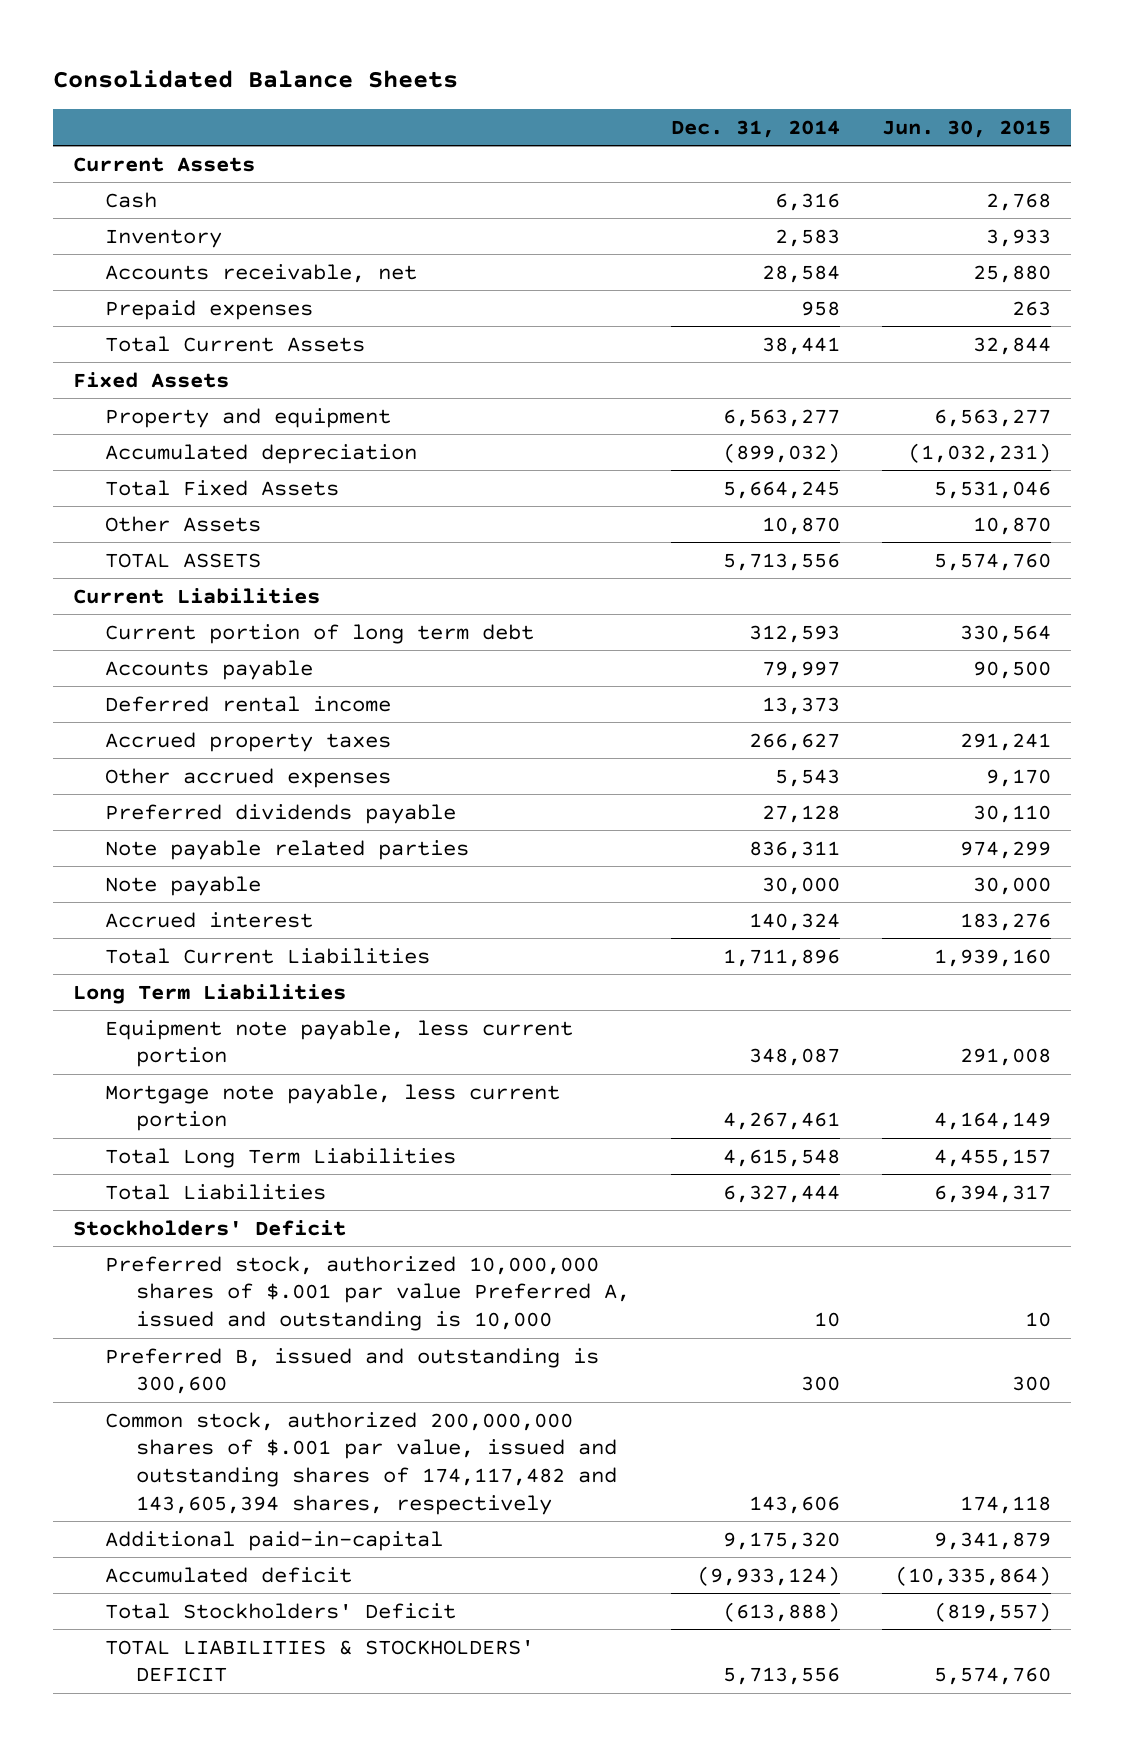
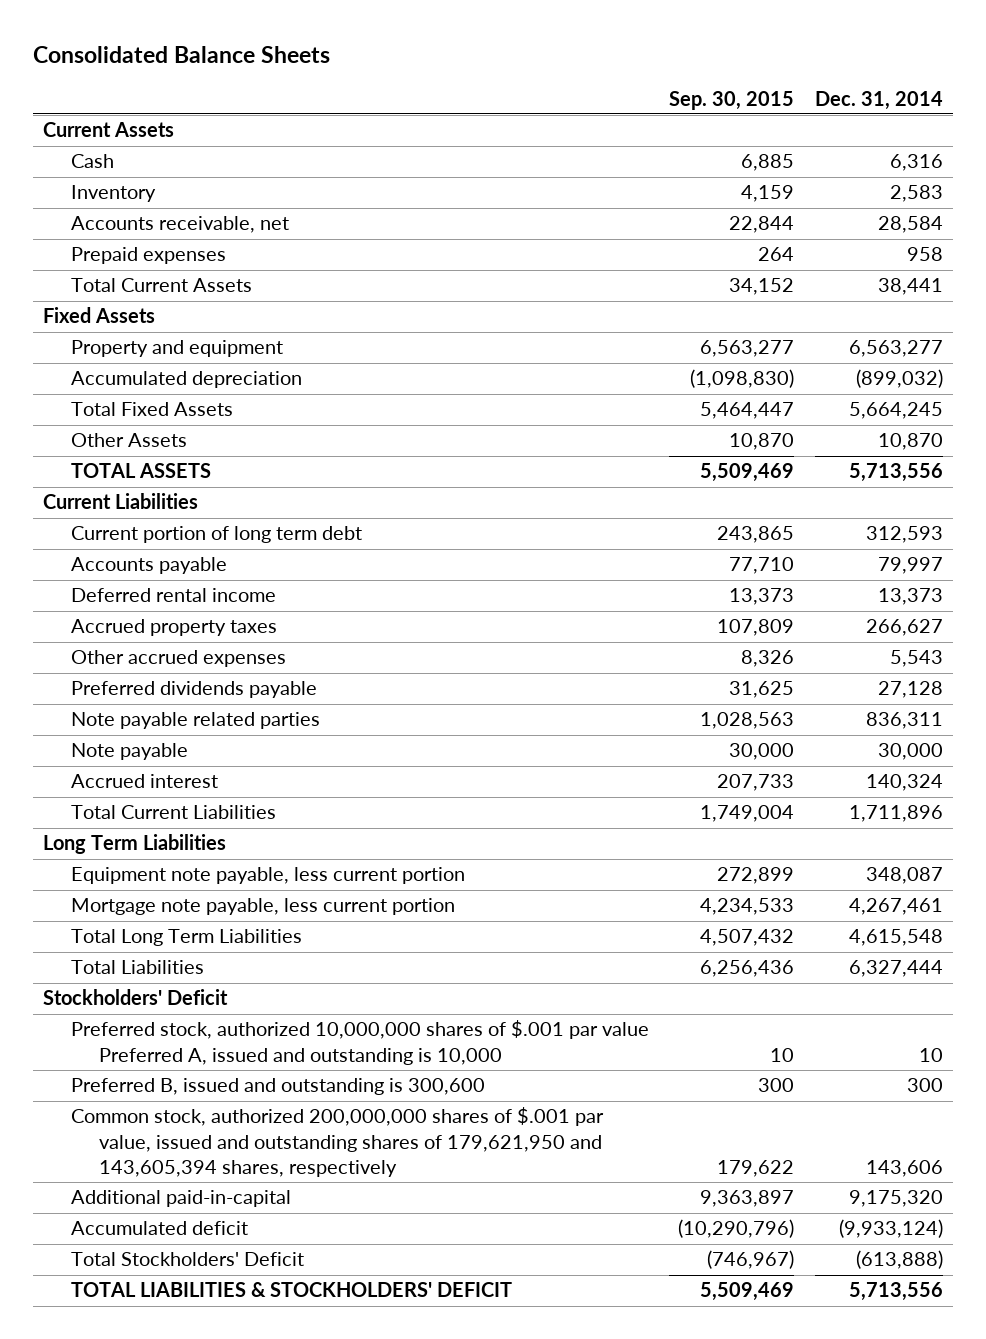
[881,119,1051,138] Jun. 30, 2015 -> none
none -> [669,90,795,110] Sep. 30, 2015
[104,1411,618,1515] Common stock, authorized 200,000,000 shares of $.001 par value, issued and outstanding shares of 174,117,482 and 143,605,394 shares, respectively -> [70,1107,604,1178] Common stock, authorized 200,000,000 shares of $.001 par value, issued and outstanding shares of 179,621,950 and 143,605,394 shares, respectively

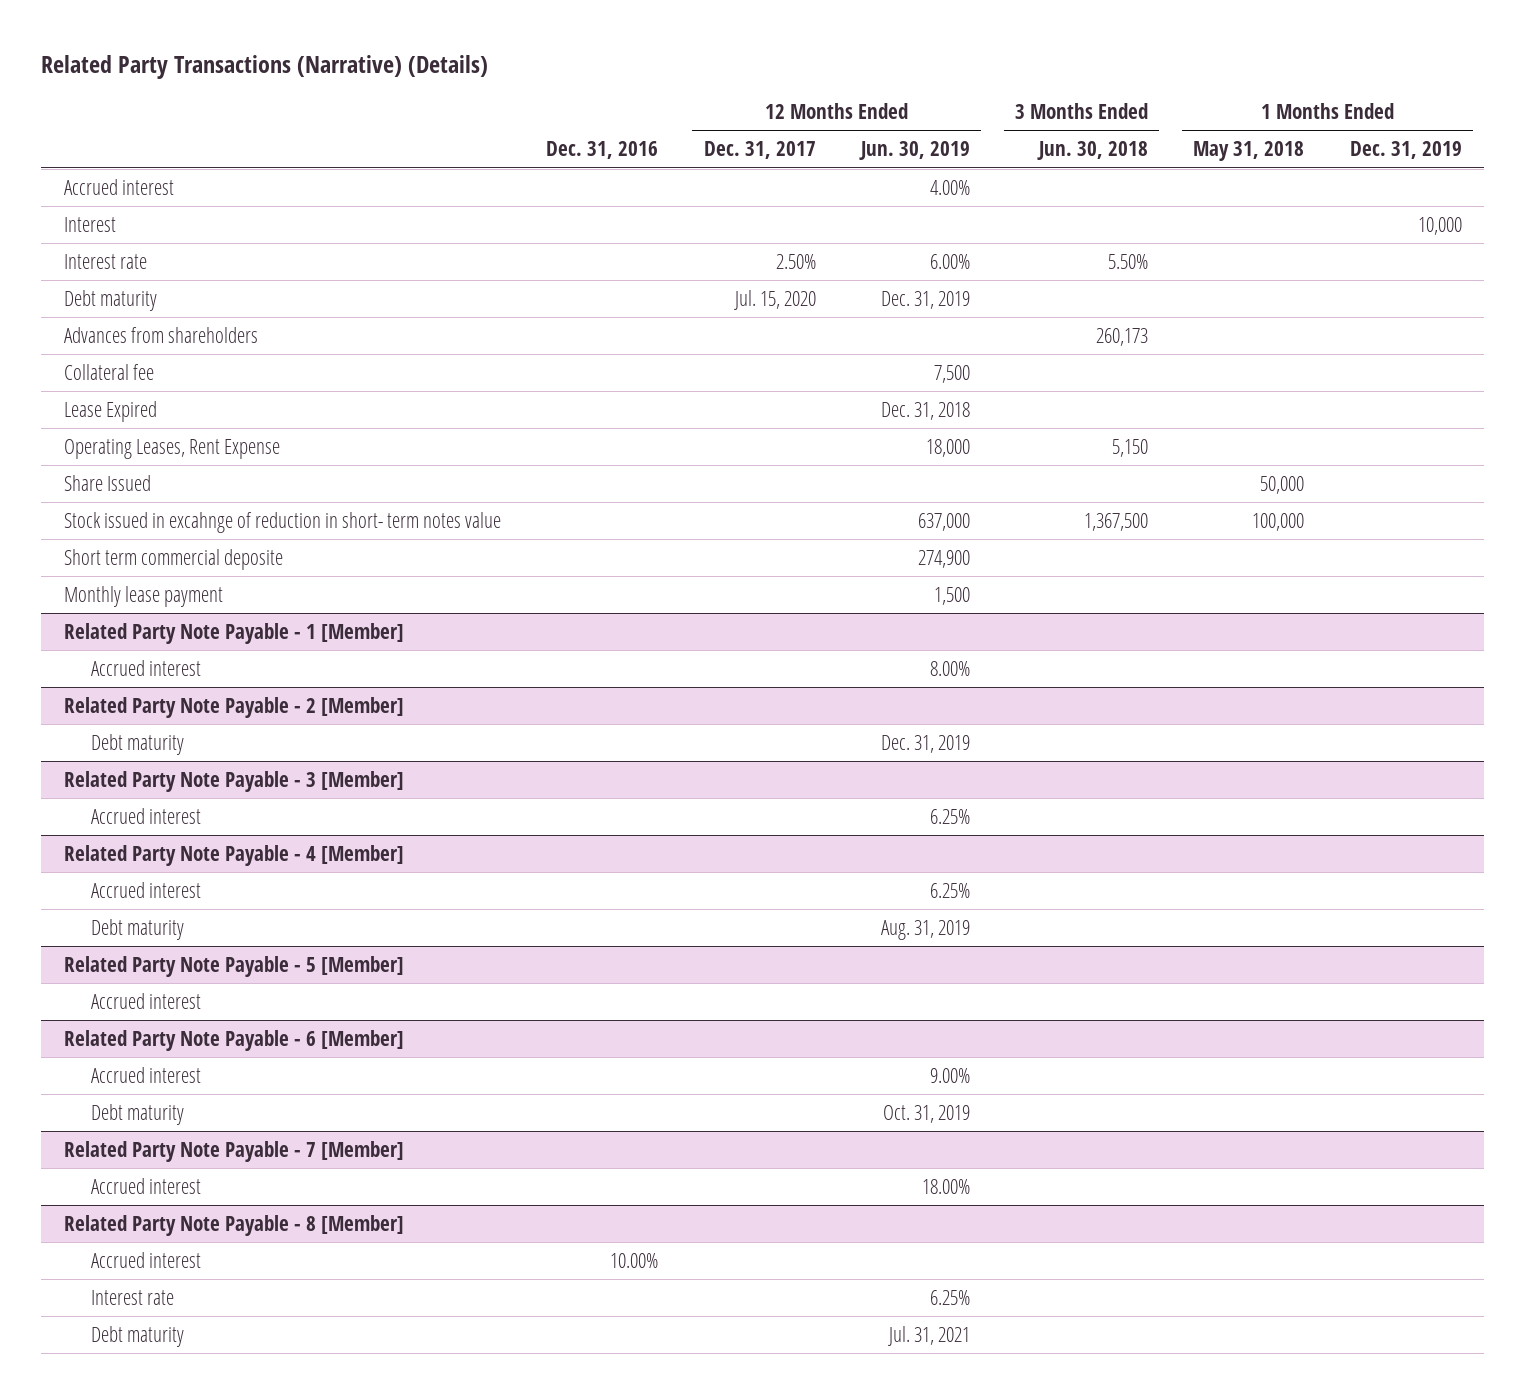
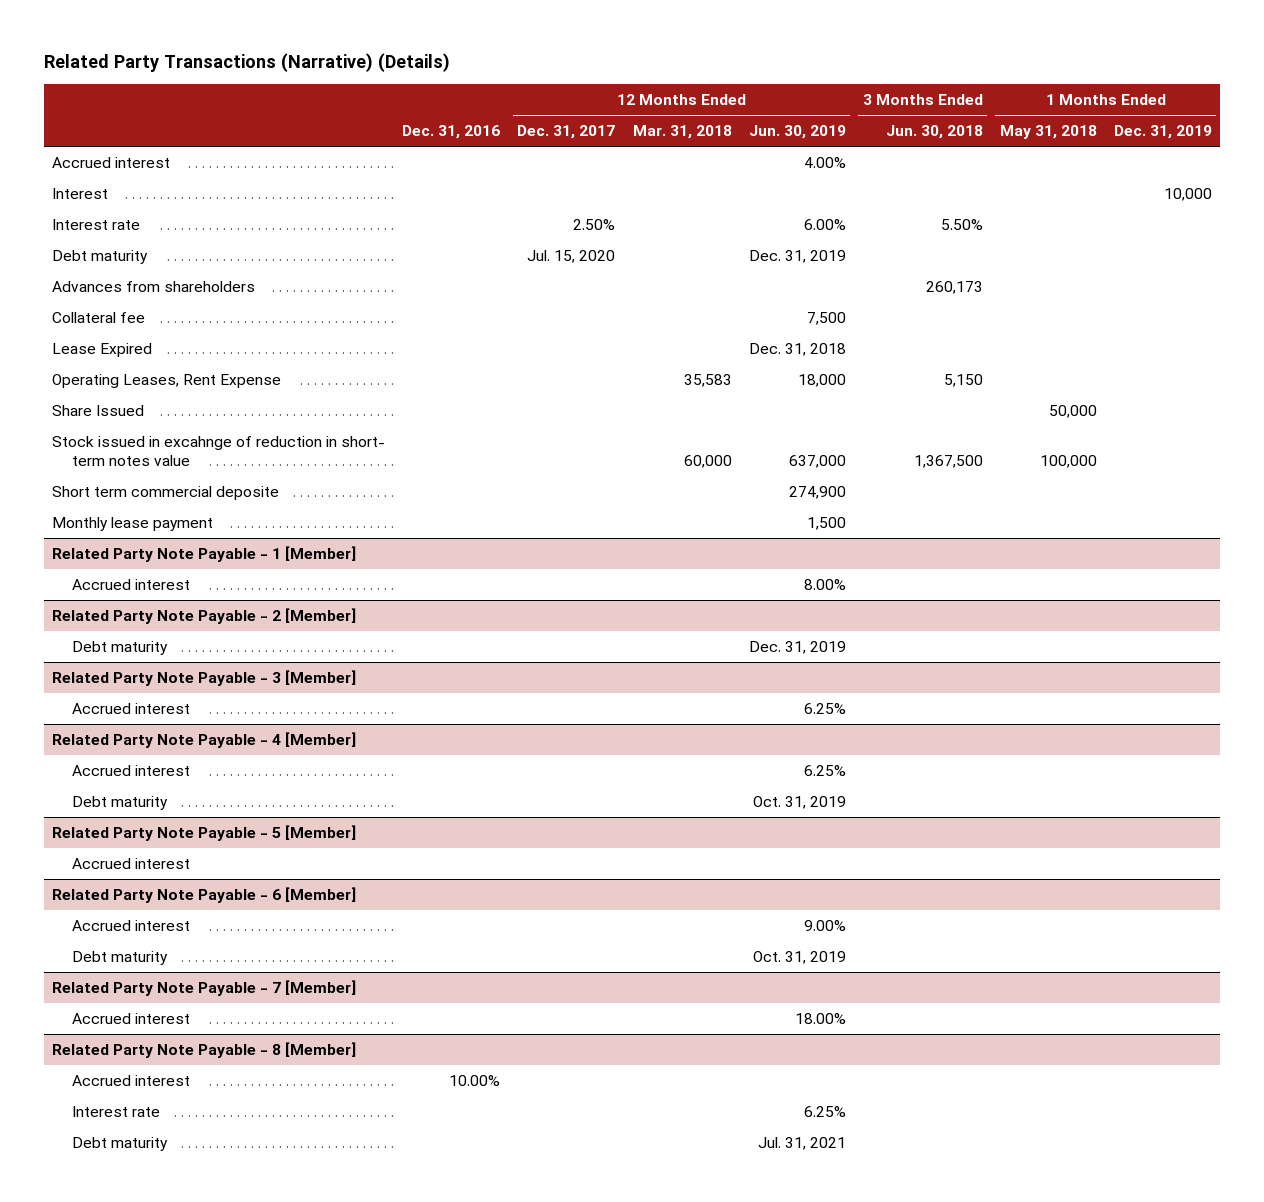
none -> [632,125,732,140] Mar. 31, 2018
[880,919,970,940] Aug. 31, 2019 -> [752,796,846,810] Oct. 31, 2019

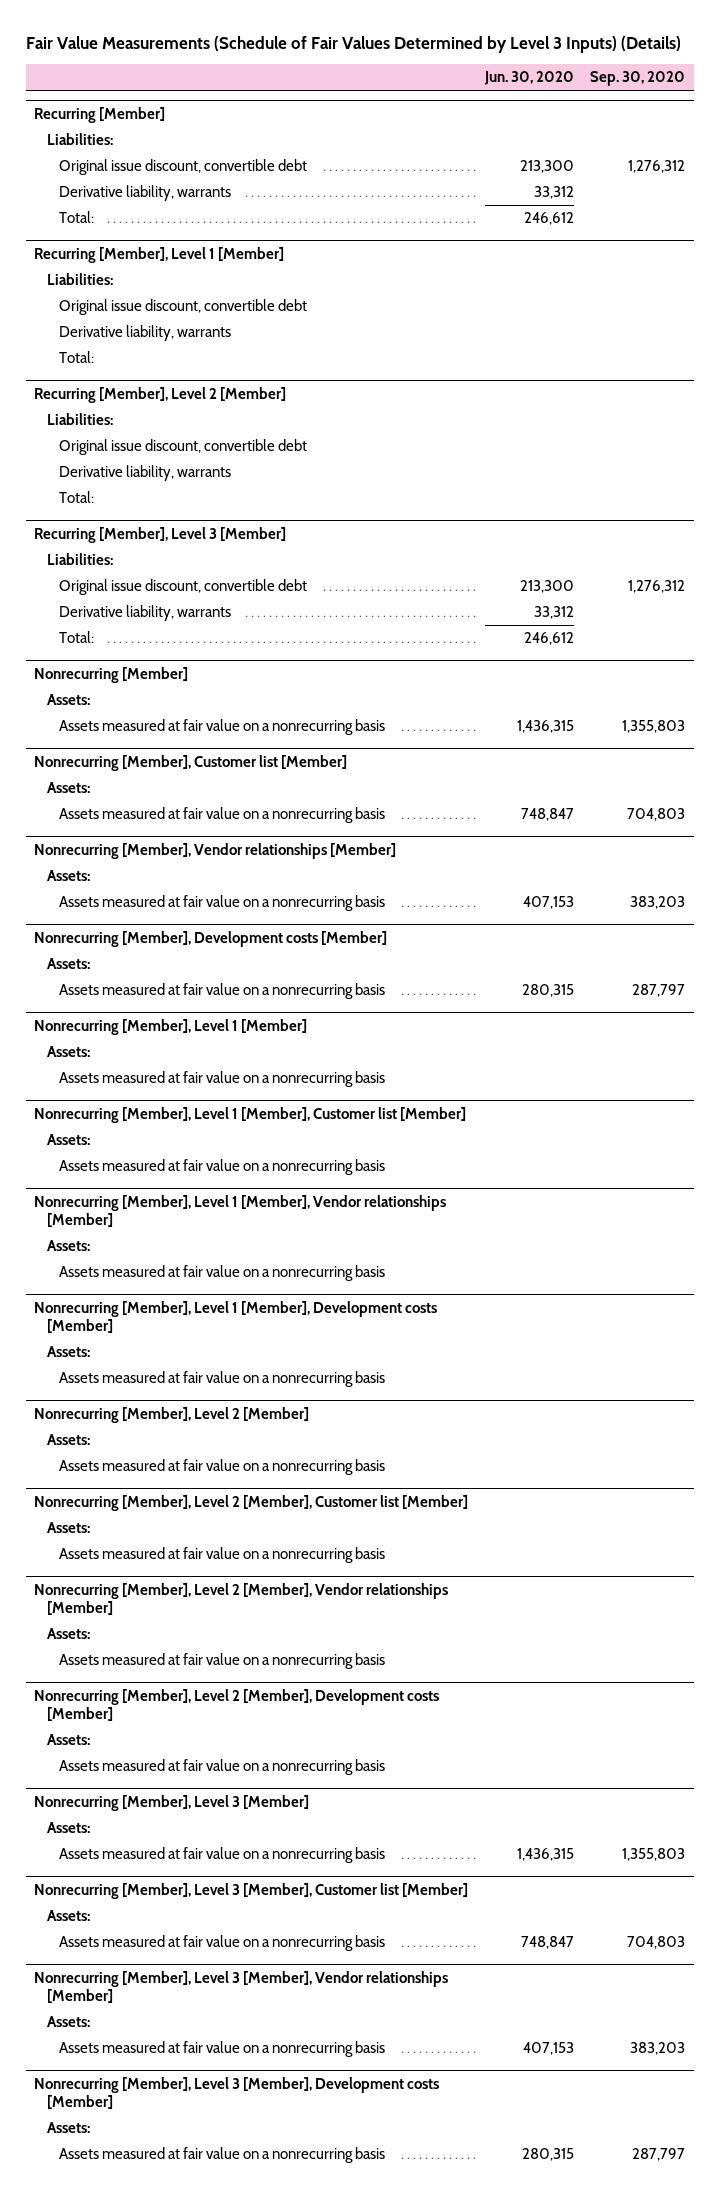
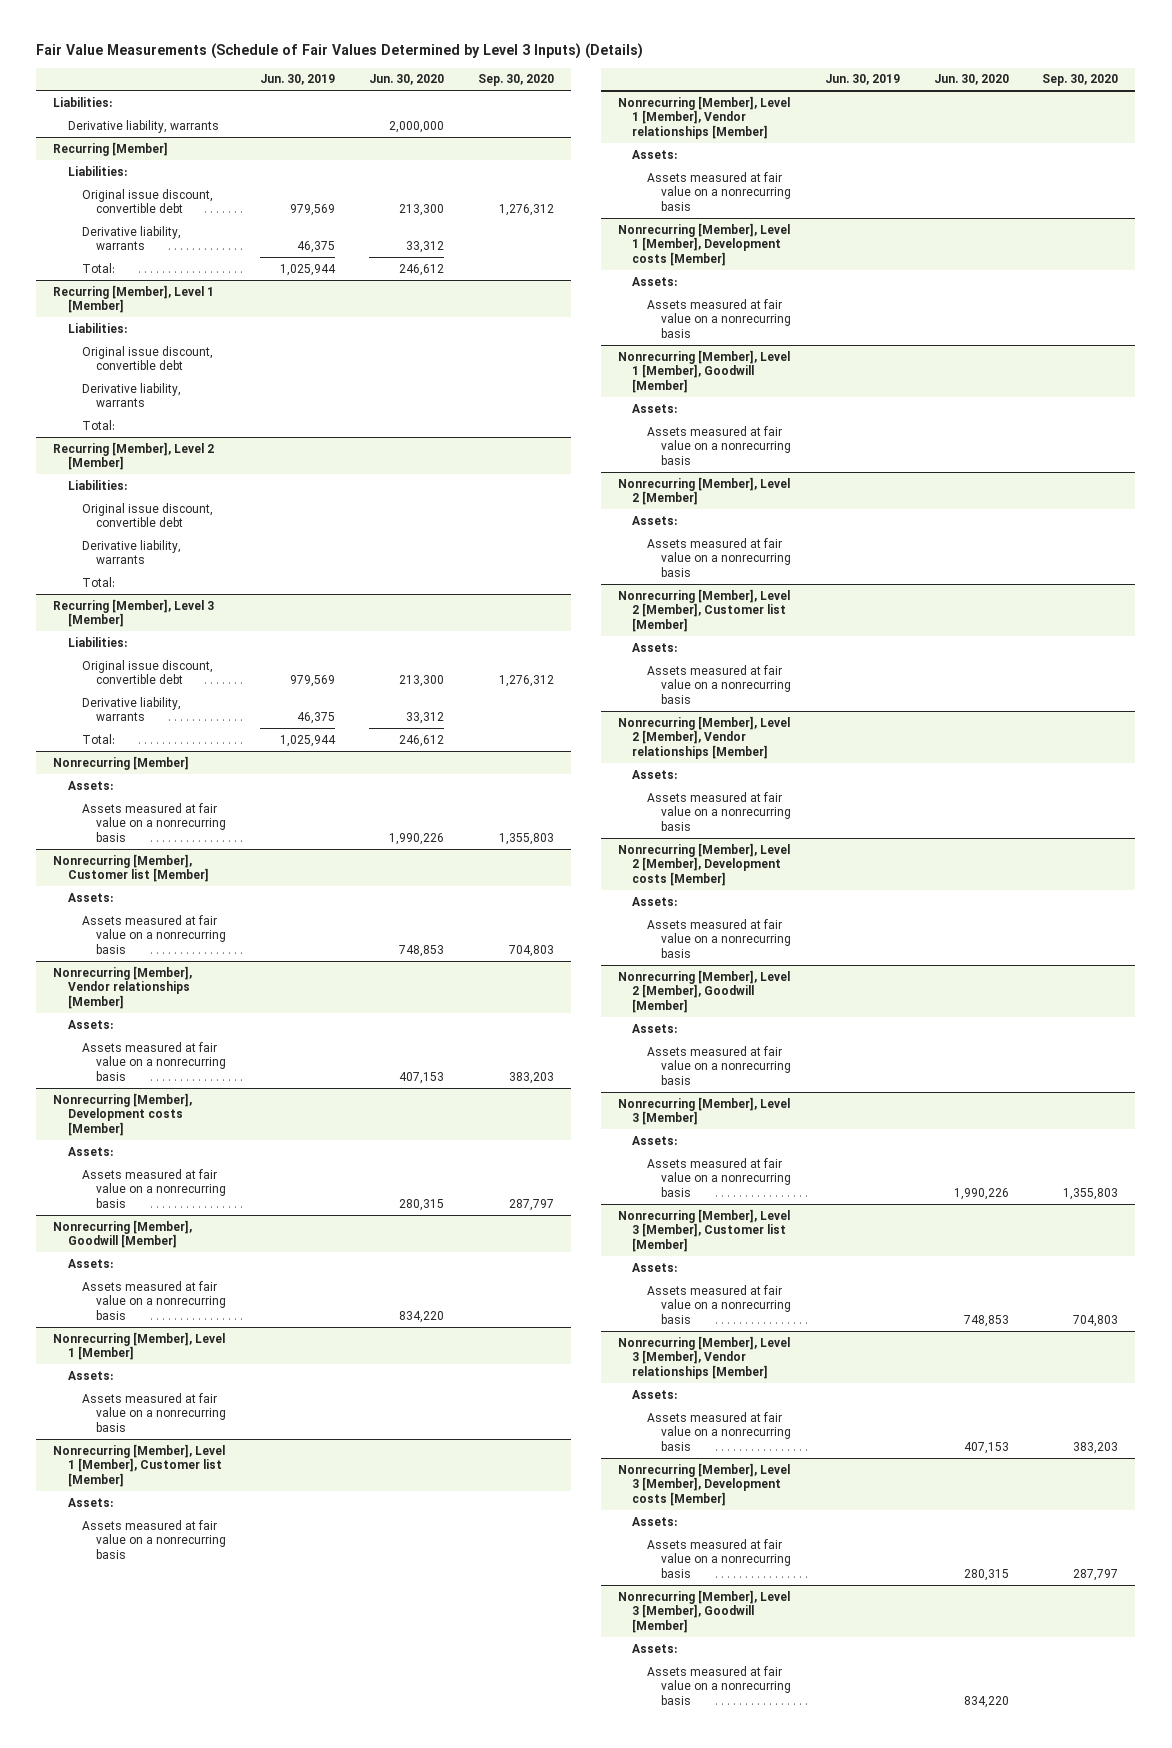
none -> [260,74,336,86] Jun. 30, 2019
none -> [53,96,113,107] Liabilities:
none -> [67,119,219,133] Derivative liability, warrants
[516,720,574,734] 1,436,315 -> [388,833,444,846] 1,990,226
[520,808,574,822] 748,847 -> [398,945,444,958] 748,853
none -> [53,1219,193,1249] Nonrecurring [Member], Goodwill [Member]
none -> [67,1258,113,1268] Assets:
none -> [82,1280,227,1321] Assets measured at fair value on a nonrecurring basis
none -> [617,349,790,394] Nonrecurring [Member], Level 1 [Member], Goodwill [Member]
none -> [632,403,678,413] Assets:
none -> [646,425,791,466] Assets measured at fair value on a nonrecurring basis
none -> [617,969,790,1014] Nonrecurring [Member], Level 2 [Member], Goodwill [Member]
none -> [632,1023,678,1033] Assets:
none -> [646,1045,791,1086] Assets measured at fair value on a nonrecurring basis
[516,1848,574,1862] 1,436,315 -> [953,1188,1009,1201] 1,990,226
[520,1936,574,1950] 748,847 -> [963,1315,1009,1328] 748,853
none -> [617,1589,790,1634] Nonrecurring [Member], Level 3 [Member], Goodwill [Member]
none -> [632,1643,678,1653] Assets:
none -> [646,1665,791,1706] Assets measured at fair value on a nonrecurring basis

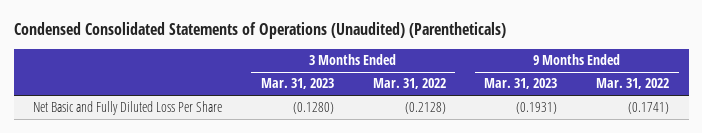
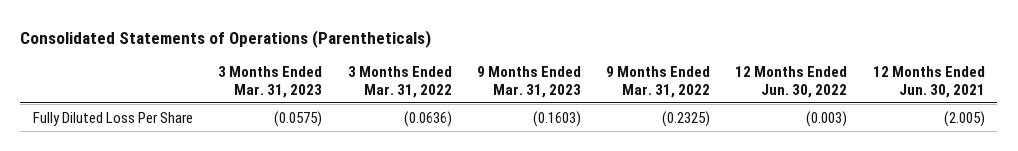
[13,22,506,40] Condensed Consolidated Statements of Operations (Unaudited) (Parentheticals) -> [20,29,432,48] Consolidated Statements of Operations (Parentheticals)
none -> [735,66,848,98] 12 Months Ended Jun. 30, 2022
none -> [872,66,985,98] 12 Months Ended Jun. 30, 2021
[33,101,223,116] Net Basic and Fully Diluted Loss Per Share -> [33,111,194,126] Fully Diluted Loss Per Share
[292,102,334,115] (0.1280) -> [274,110,323,127] (0.0575)
[404,102,446,115] (0.2128) -> [403,110,452,127] (0.0636)
[516,102,558,115] (0.1931) -> [532,110,581,127] (0.1603)
[628,102,670,115] (0.1741) -> [662,110,711,127] (0.2325)

